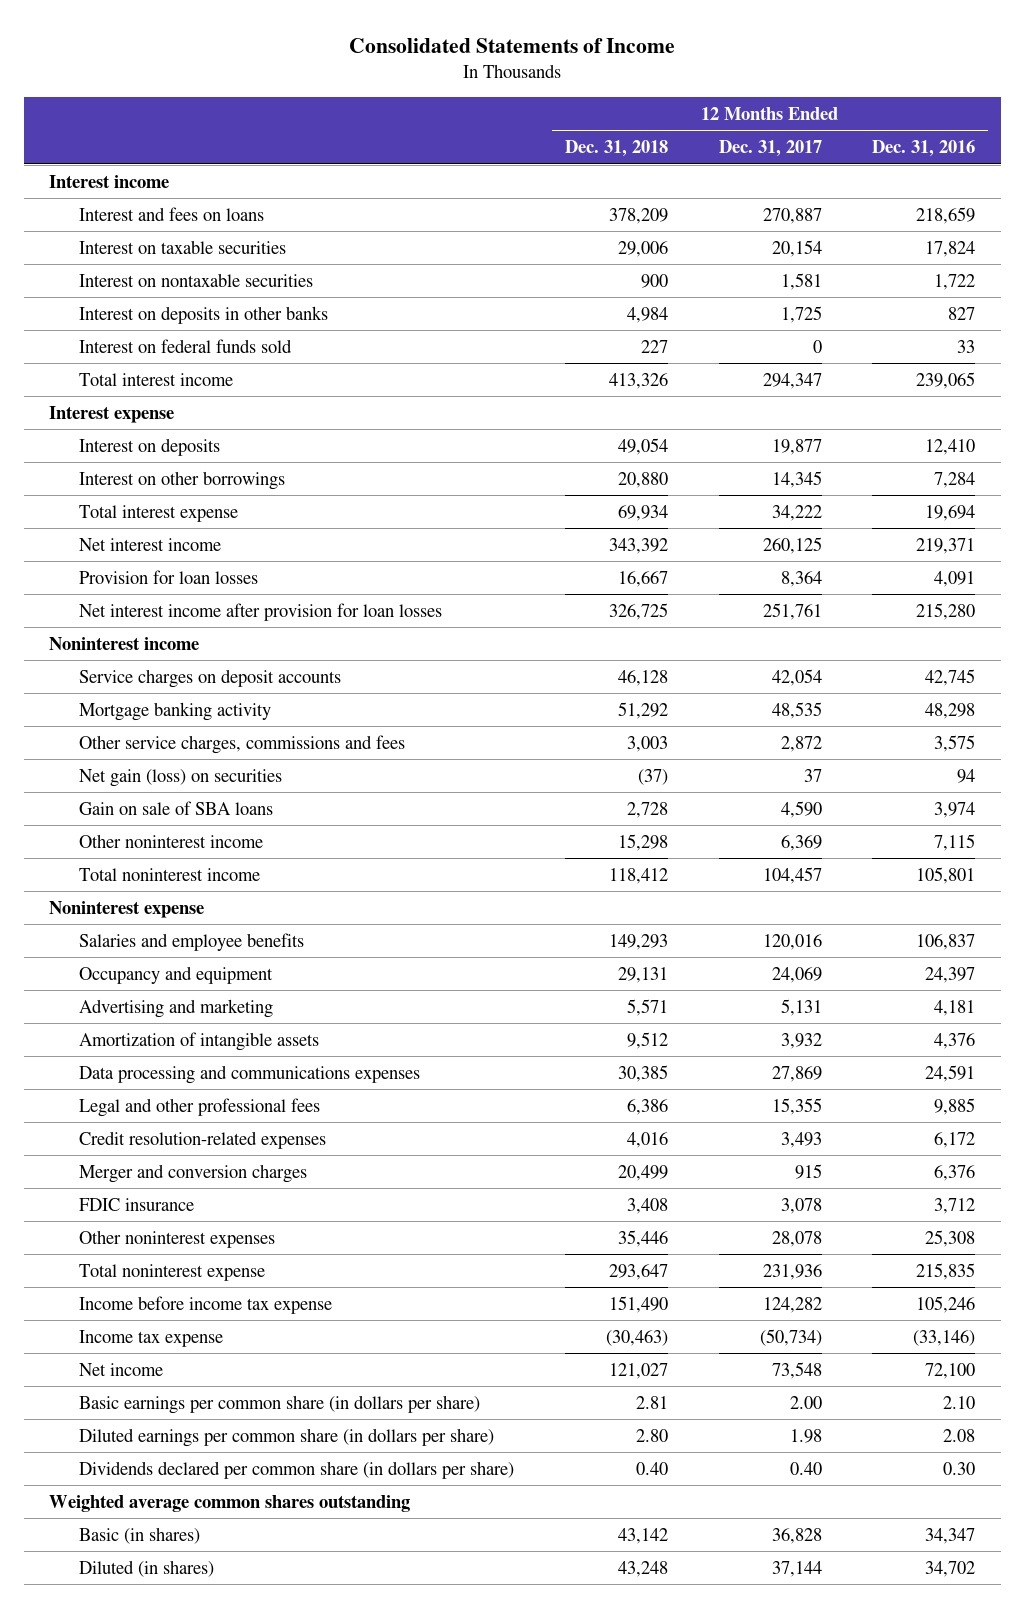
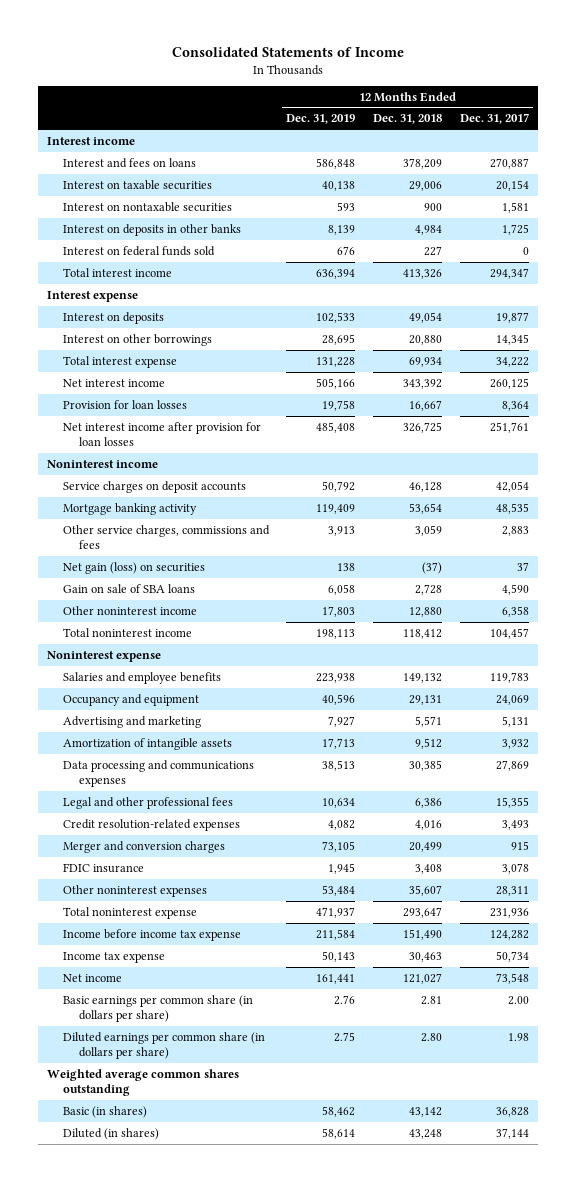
[872,140,976,158] Dec. 31, 2016 -> none
none -> [286,114,356,125] Dec. 31, 2019
[617,701,668,719] 51,292 -> [409,502,443,514] 53,654
[626,735,668,752] 3,003 -> [415,524,443,536] 3,059
[780,735,822,752] 2,872 -> [501,525,529,536] 2,883
[617,833,668,851] 15,298 -> [409,606,443,617] 12,880
[780,834,822,851] 6,369 -> [501,605,529,617] 6,358
[608,933,668,950] 149,293 -> [403,672,443,683] 149,132
[762,933,822,950] 120,016 -> [489,671,529,683] 119,783
[617,1229,668,1247] 35,446 -> [409,884,443,896] 35,607
[771,1230,822,1247] 28,078 -> [495,885,529,896] 28,311
[605,1329,668,1346] (30,463) -> [409,951,443,962] 30,463
[759,1328,822,1346] (50,734) -> [495,950,529,962] 50,734
[79,1460,515,1479] Dividends declared per common share (in dollars per share) -> none

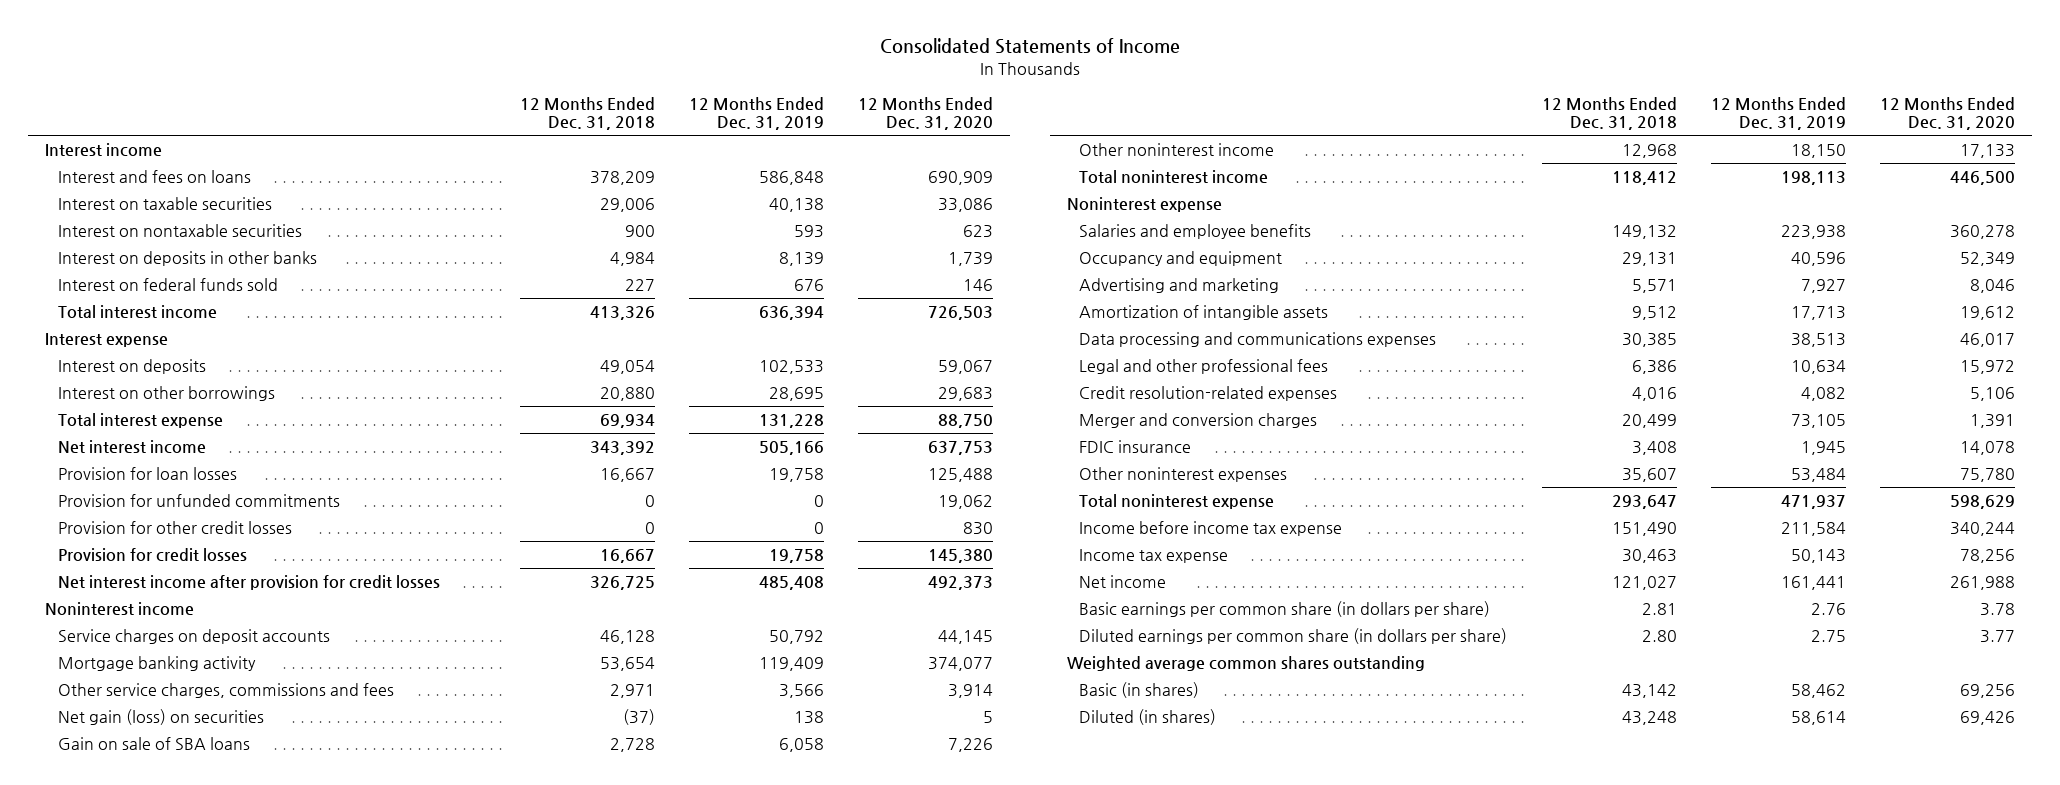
[459,113,529,125] Dec. 31, 2017 -> none
none -> [858,96,994,130] 12 Months Ended Dec. 31, 2020
none -> [58,494,341,508] Provision for unfunded commitments
none -> [58,521,293,535] Provision for other credit losses
none -> [58,548,248,563] Provision for credit losses
[62,421,261,446] Net interest income after provision for loan losses -> [58,575,441,591] Net interest income after provision for credit losses
[328,525,356,536] 3,913 -> [779,684,825,699] 3,566
[415,524,443,536] 3,059 -> [610,684,656,699] 2,971
[322,605,356,617] 17,803 -> [1790,144,1846,159] 18,150
[409,606,443,617] 12,880 -> [1621,144,1677,159] 12,968

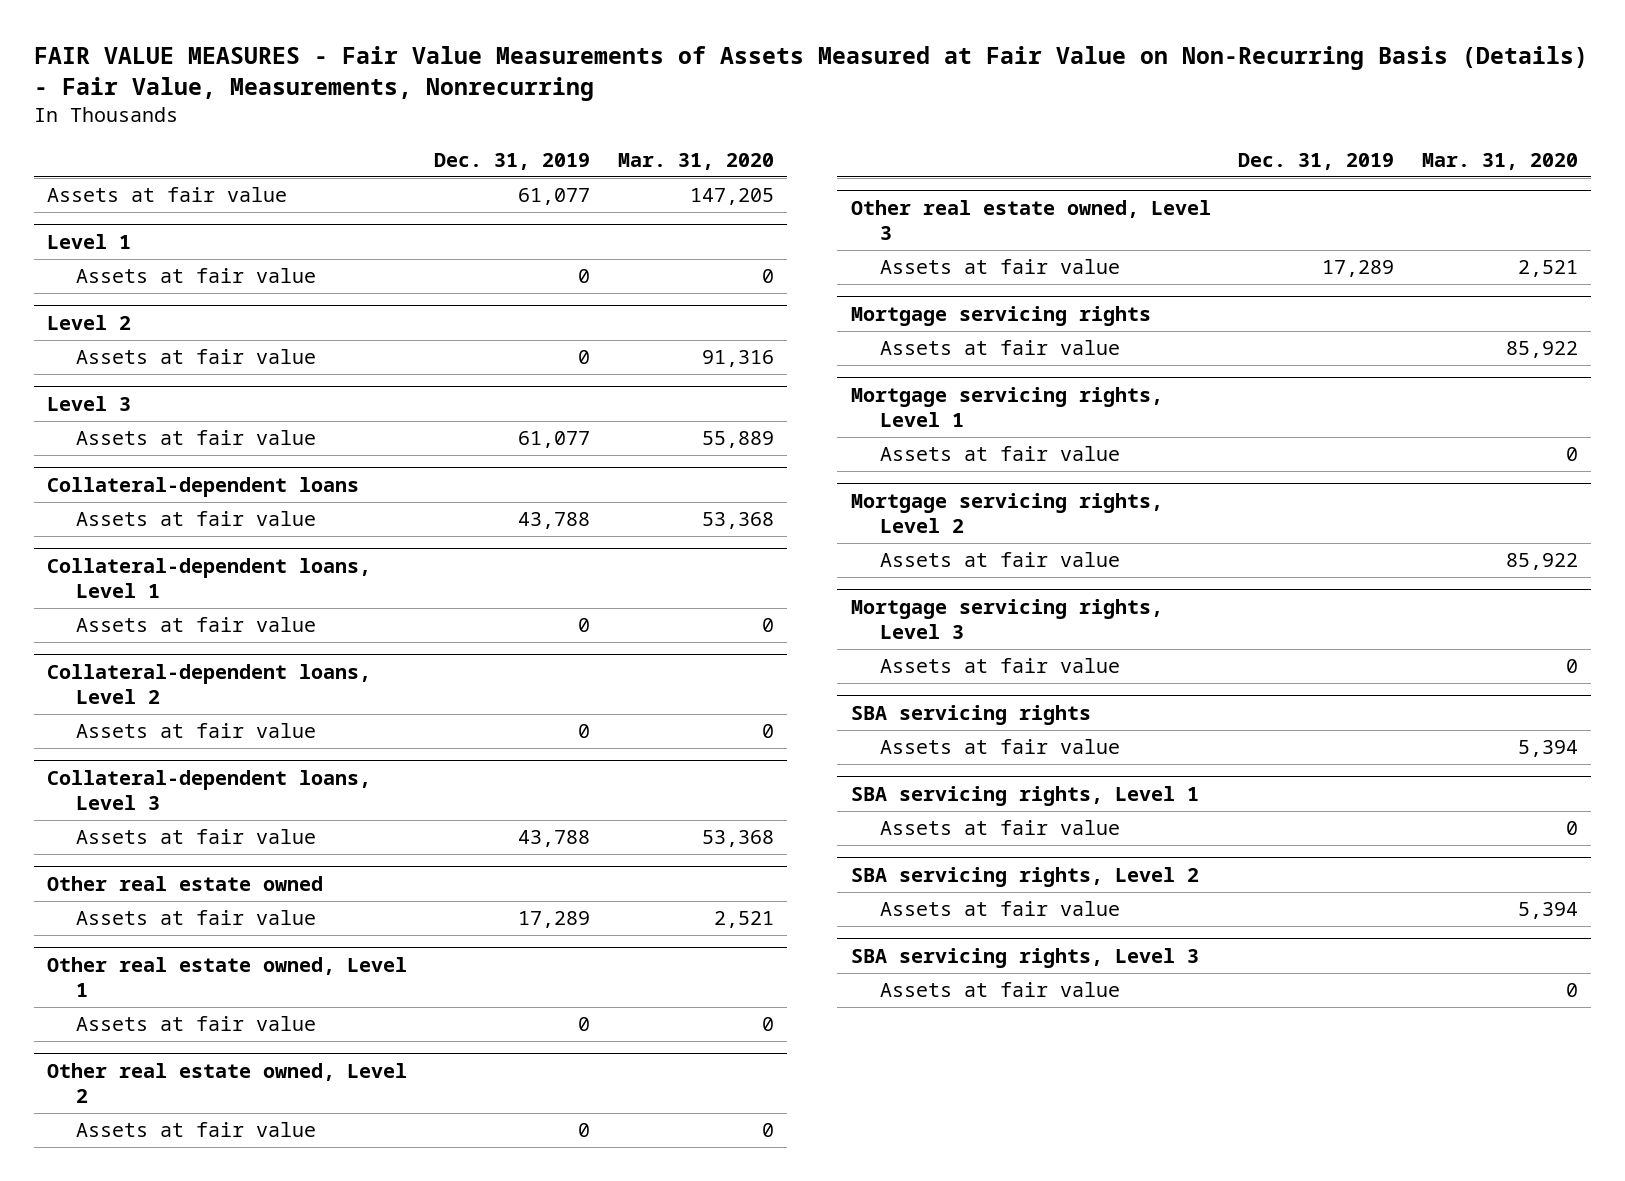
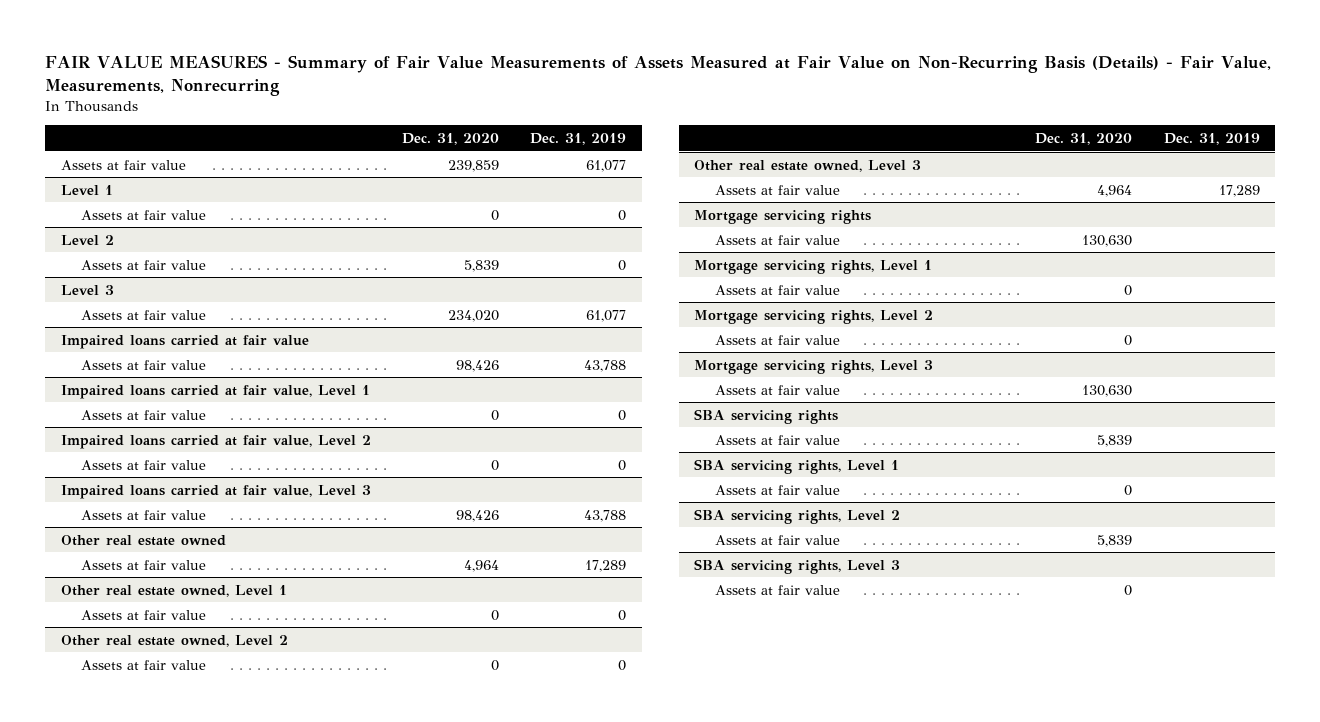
[33,46,1588,102] FAIR VALUE MEASURES - Fair Value Measurements of Assets Measured at Fair Value on Non-Recurring Basis (Details) - Fair Value, Measurements, Nonrecurring -> [45,55,1272,96] FAIR VALUE MEASURES - Summary of Fair Value Measurements of Assets Measured at Fair Value on Non-Recurring Basis (Details) - Fair Value, Measurements, Nonrecurring
[617,152,774,170] Mar. 31, 2020 -> none
none -> [402,133,500,146] Dec. 31, 2020
[47,476,360,497] Collateral-dependent loans -> [60,334,309,349] Impaired loans carried at fair value
[47,557,372,598] Collateral-dependent loans, Level 1 -> none
none -> [60,384,370,399] Impaired loans carried at fair value, Level 1
[47,663,372,704] Collateral-dependent loans, Level 2 -> none
none -> [60,434,371,449] Impaired loans carried at fair value, Level 2
[47,769,372,810] Collateral-dependent loans, Level 3 -> none
none -> [60,484,371,499] Impaired loans carried at fair value, Level 3

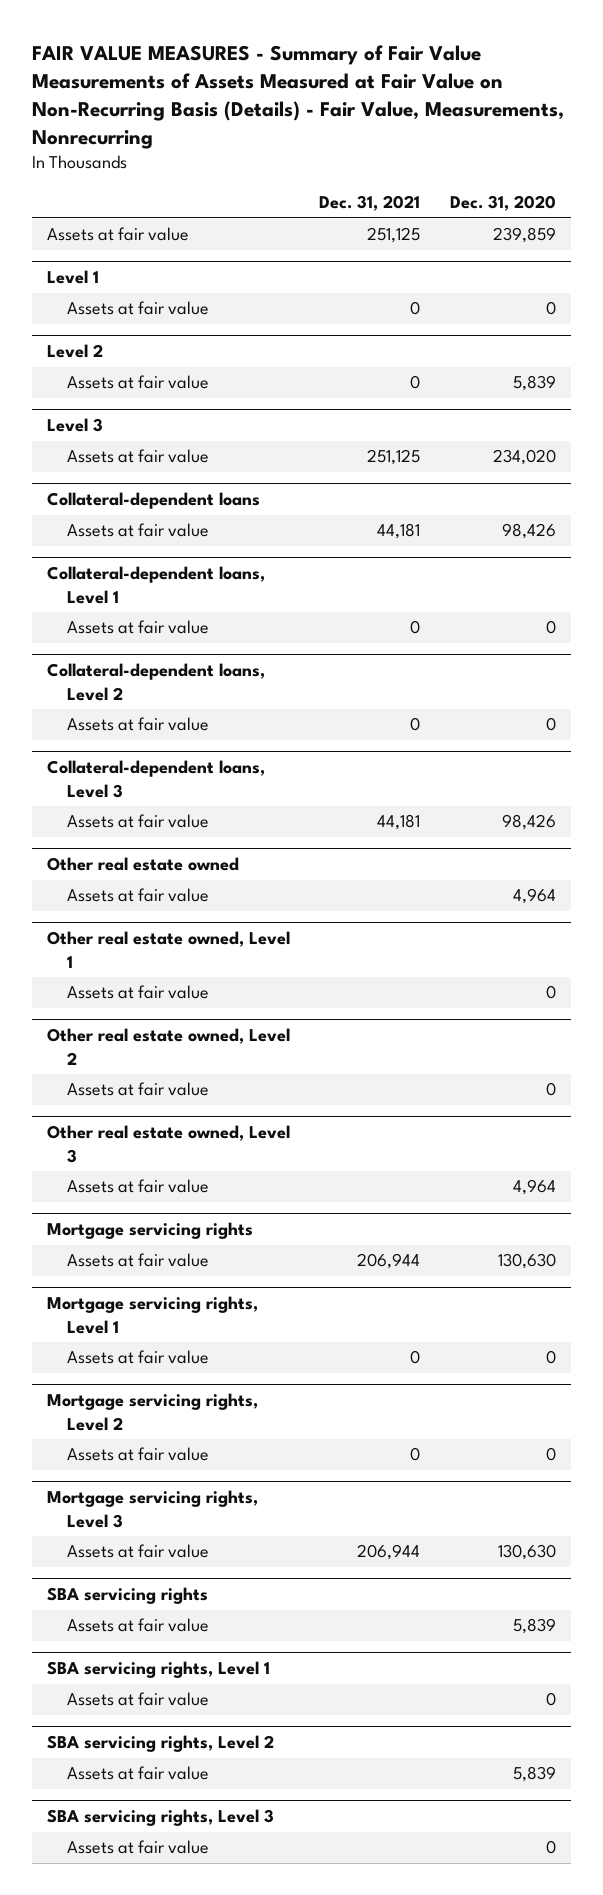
[530,133,627,146] Dec. 31, 2019 -> none
none -> [319,195,421,212] Dec. 31, 2021
[60,334,309,349] Impaired loans carried at fair value -> [46,492,260,510] Collateral-dependent loans
[60,384,370,399] Impaired loans carried at fair value, Level 1 -> none
none -> [46,566,265,604] Collateral-dependent loans, Level 1
[60,434,371,449] Impaired loans carried at fair value, Level 2 -> none
none -> [46,663,265,701] Collateral-dependent loans, Level 2
[60,484,371,499] Impaired loans carried at fair value, Level 3 -> none
none -> [46,760,265,798] Collateral-dependent loans, Level 3

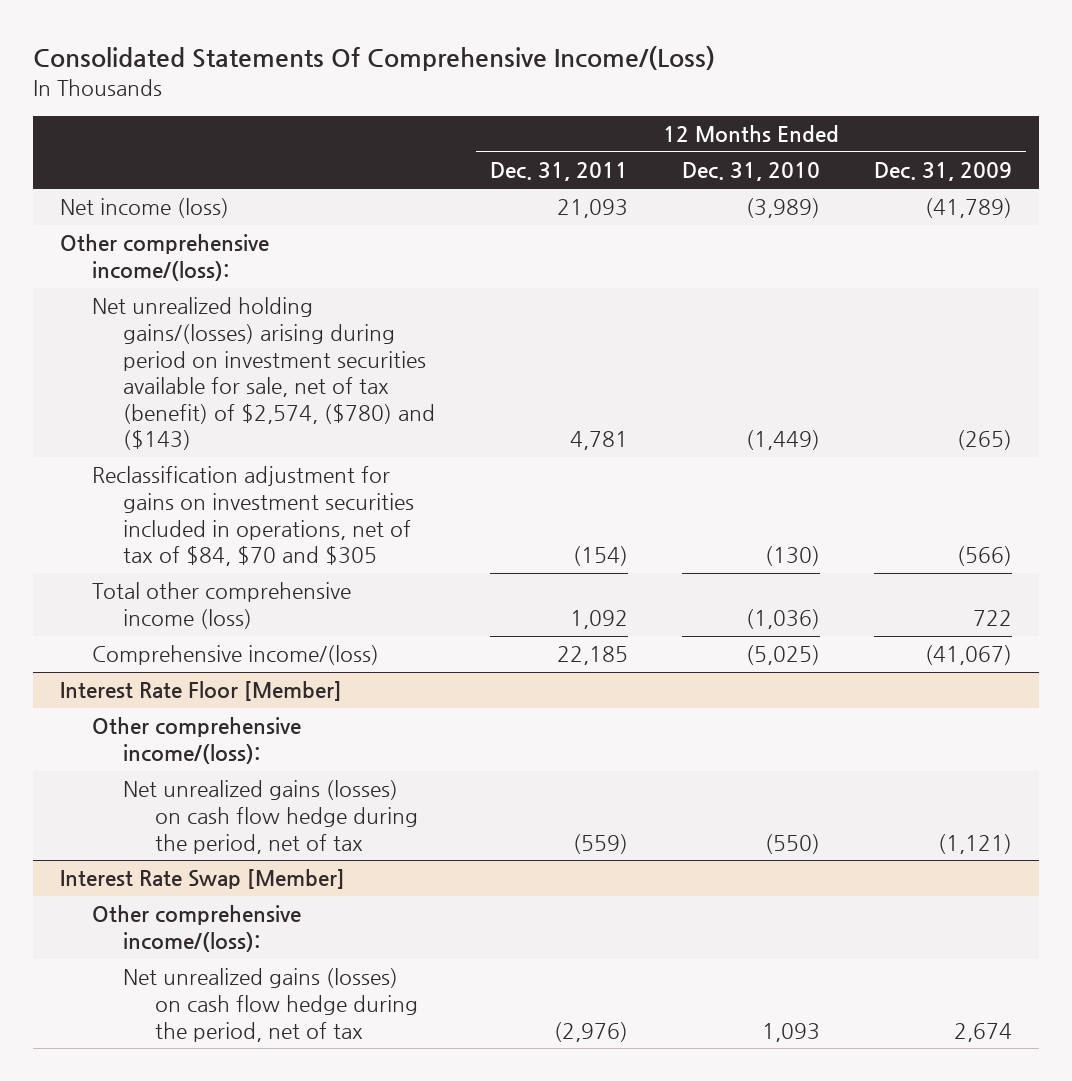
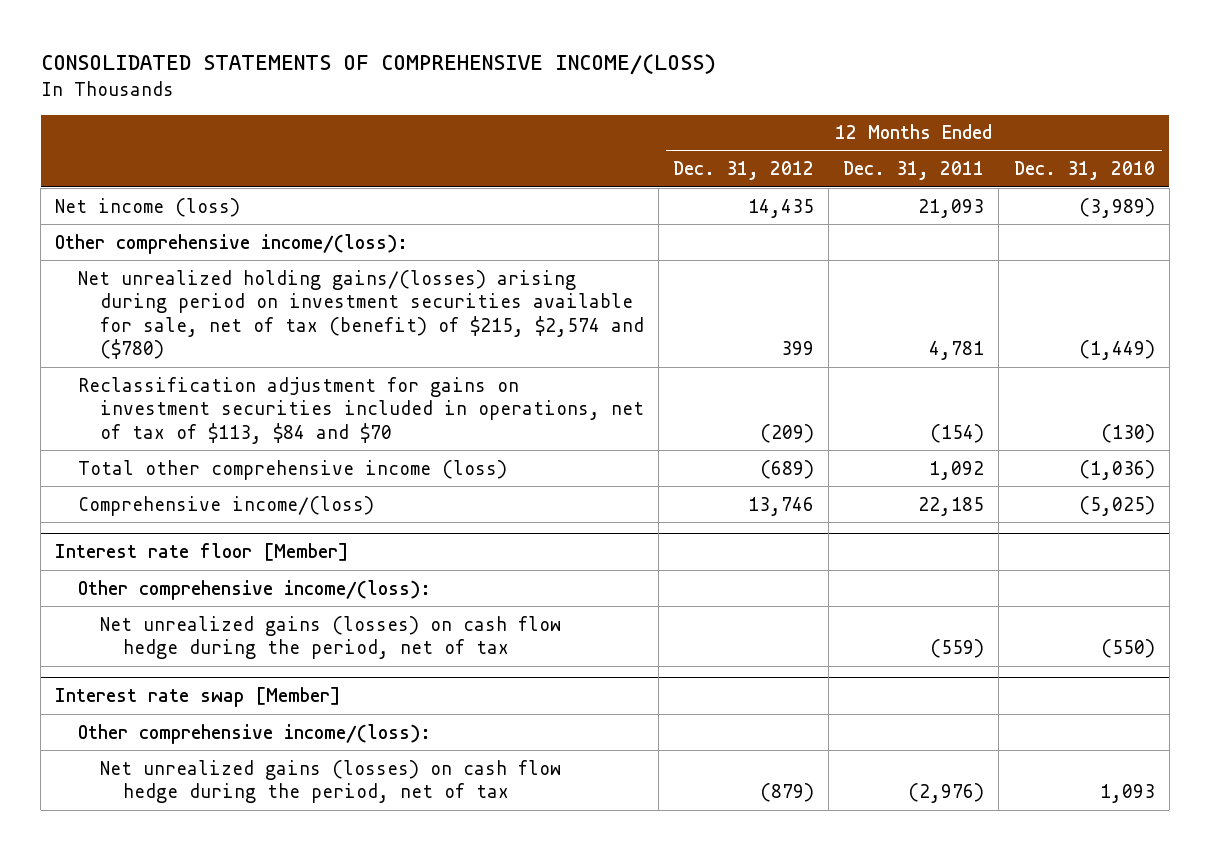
[33,46,716,72] Consolidated Statements Of Comprehensive Income/(Loss) -> [40,54,716,76] CONSOLIDATED STATEMENTS OF COMPREHENSIVE INCOME/(LOSS)
[874,162,1013,182] Dec. 31, 2009 -> none
none -> [673,161,815,181] Dec. 31, 2012
[91,297,436,451] Net unrealized holding gains/(losses) arising during period on investment securities available for sale, net of tax (benefit) of $2,574, ($780) and ($143) -> [77,269,645,359] Net unrealized holding gains/(losses) arising during period on investment securities available for sale, net of tax (benefit) of $215, $2,574 and ($780)
[91,466,415,567] Reclassification adjustment for gains on investment securities included in operations, net of tax of $84, $70 and $305 -> [77,376,645,444] Reclassification adjustment for gains on investment securities included in operations, net of tax of $113, $84 and $70
[60,681,343,702] Interest Rate Floor [Member] -> [55,543,350,562] Interest rate floor [Member]
[60,869,346,890] Interest Rate Swap [Member] -> [55,687,342,708] Interest rate swap [Member]

